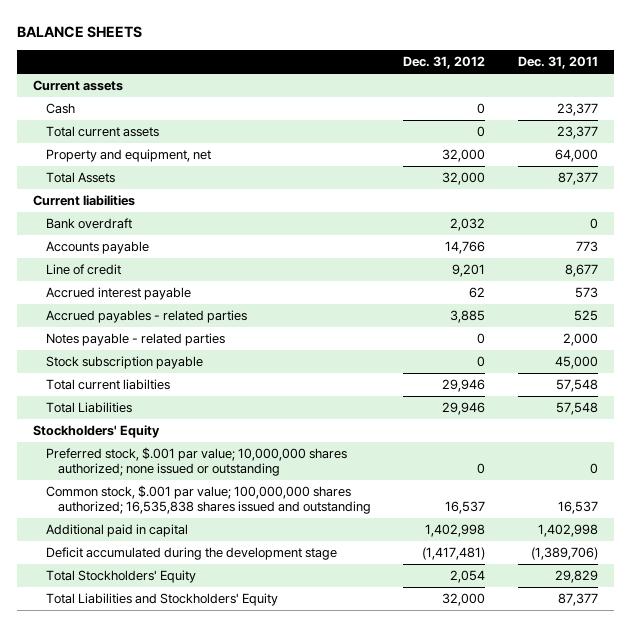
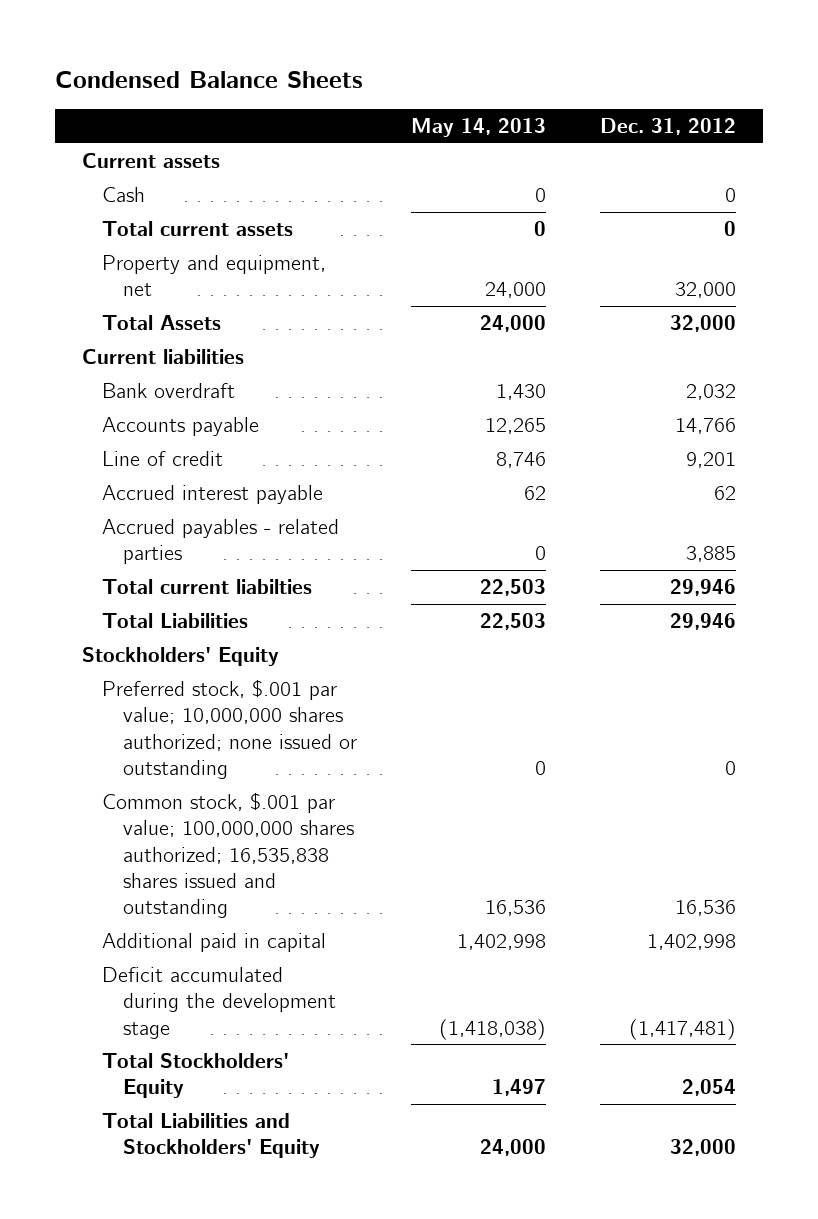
[17,26,143,39] BALANCE SHEETS -> [54,70,363,88] Condensed Balance Sheets
[517,56,598,70] Dec. 31, 2011 -> none
none -> [410,118,546,138] May 14, 2013
[45,333,225,347] Notes payable - related parties -> none
[45,356,203,370] Stock subscription payable -> none
[445,501,486,515] 16,537 -> [674,900,736,917] 16,536

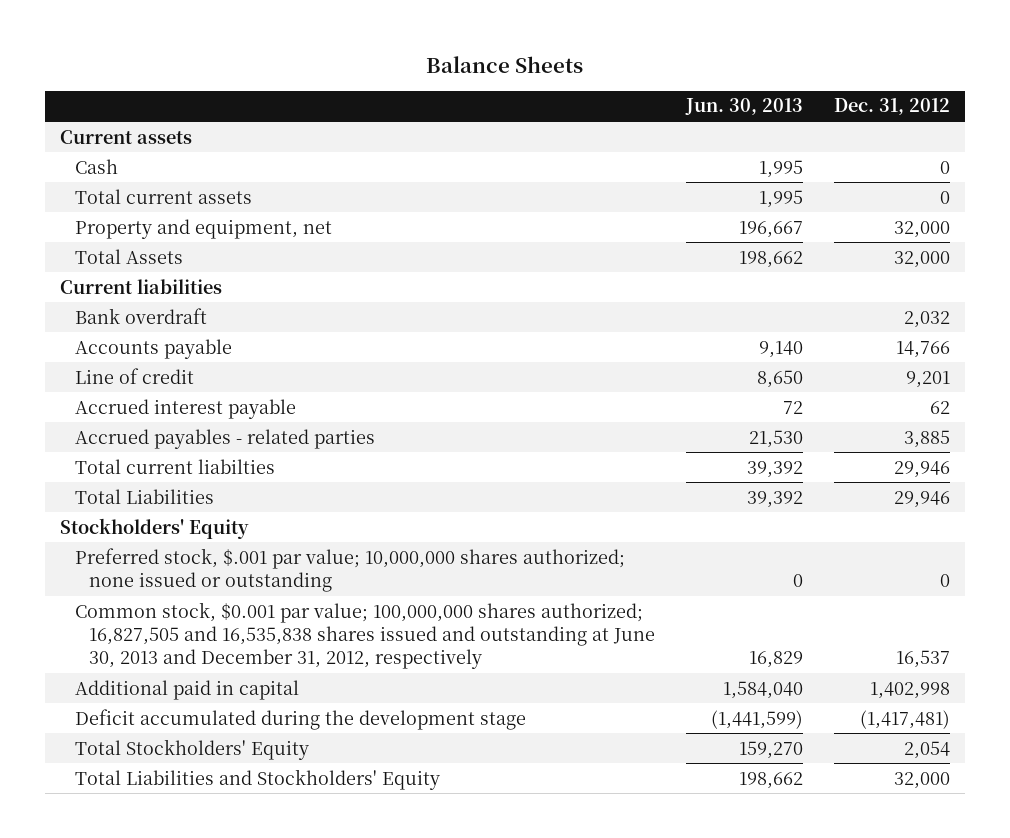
[54,70,363,88] Condensed Balance Sheets -> [426,55,584,73] Balance Sheets
[410,118,546,138] May 14, 2013 -> none
none -> [685,98,804,116] Jun. 30, 2013
[102,792,354,919] Common stock, $.001 par value; 100,000,000 shares authorized; 16,535,838 shares issued and outstanding -> [74,601,656,670] Common stock, $0.001 par value; 100,000,000 shares authorized; 16,827,505 and 16,535,838 shares issued and outstanding at June 30, 2013 and December 31, 2012, respectively
[674,900,736,917] 16,536 -> [895,650,950,669] 16,537

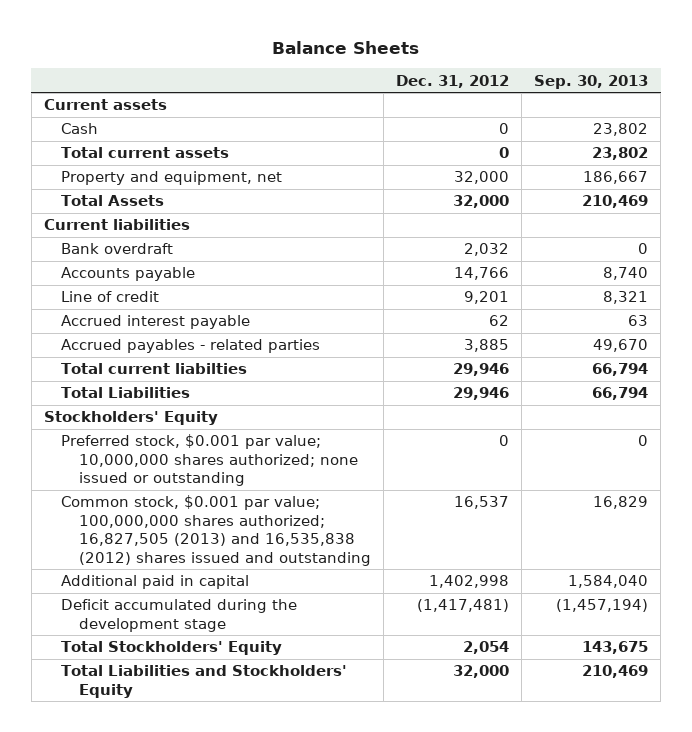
[685,98,804,116] Jun. 30, 2013 -> none
none -> [534,74,649,89] Sep. 30, 2013
[74,547,625,592] Preferred stock, $.001 par value; 10,000,000 shares authorized; none issued or outstanding -> [61,434,358,487] Preferred stock, $0.001 par value; 10,000,000 shares authorized; none issued or outstanding
[74,601,656,670] Common stock, $0.001 par value; 100,000,000 shares authorized; 16,827,505 and 16,535,838 shares issued and outstanding at June 30, 2013 and December 31, 2012, respectively -> [61,495,371,566] Common stock, $0.001 par value; 100,000,000 shares authorized; 16,827,505 (2013) and 16,535,838 (2012) shares issued and outstanding

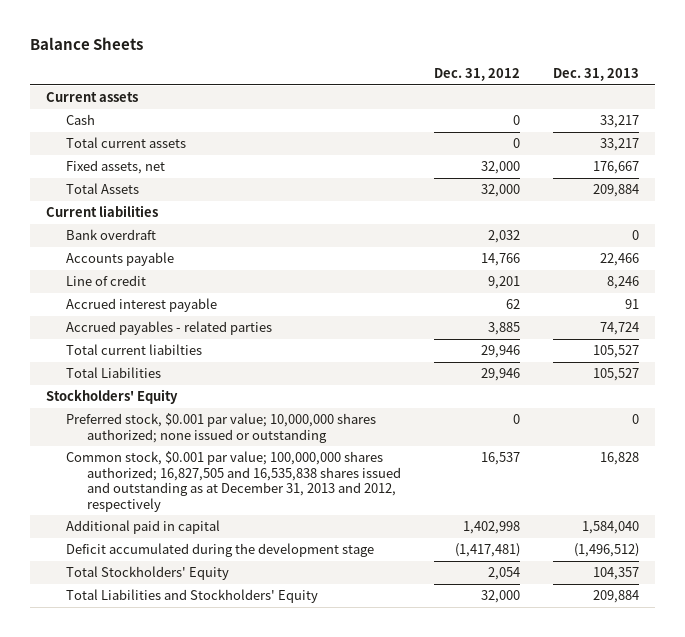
[534,74,649,89] Sep. 30, 2013 -> none
none -> [552,68,639,82] Dec. 31, 2013
[61,171,283,186] Property and equipment, net -> [66,159,166,174] Fixed assets, net
[61,495,371,566] Common stock, $0.001 par value; 100,000,000 shares authorized; 16,827,505 (2013) and 16,535,838 (2012) shares issued and outstanding -> [66,450,401,512] Common stock, $0.001 par value; 100,000,000 shares authorized; 16,827,505 and 16,535,838 shares issued and outstanding as at December 31, 2013 and 2012, respectively

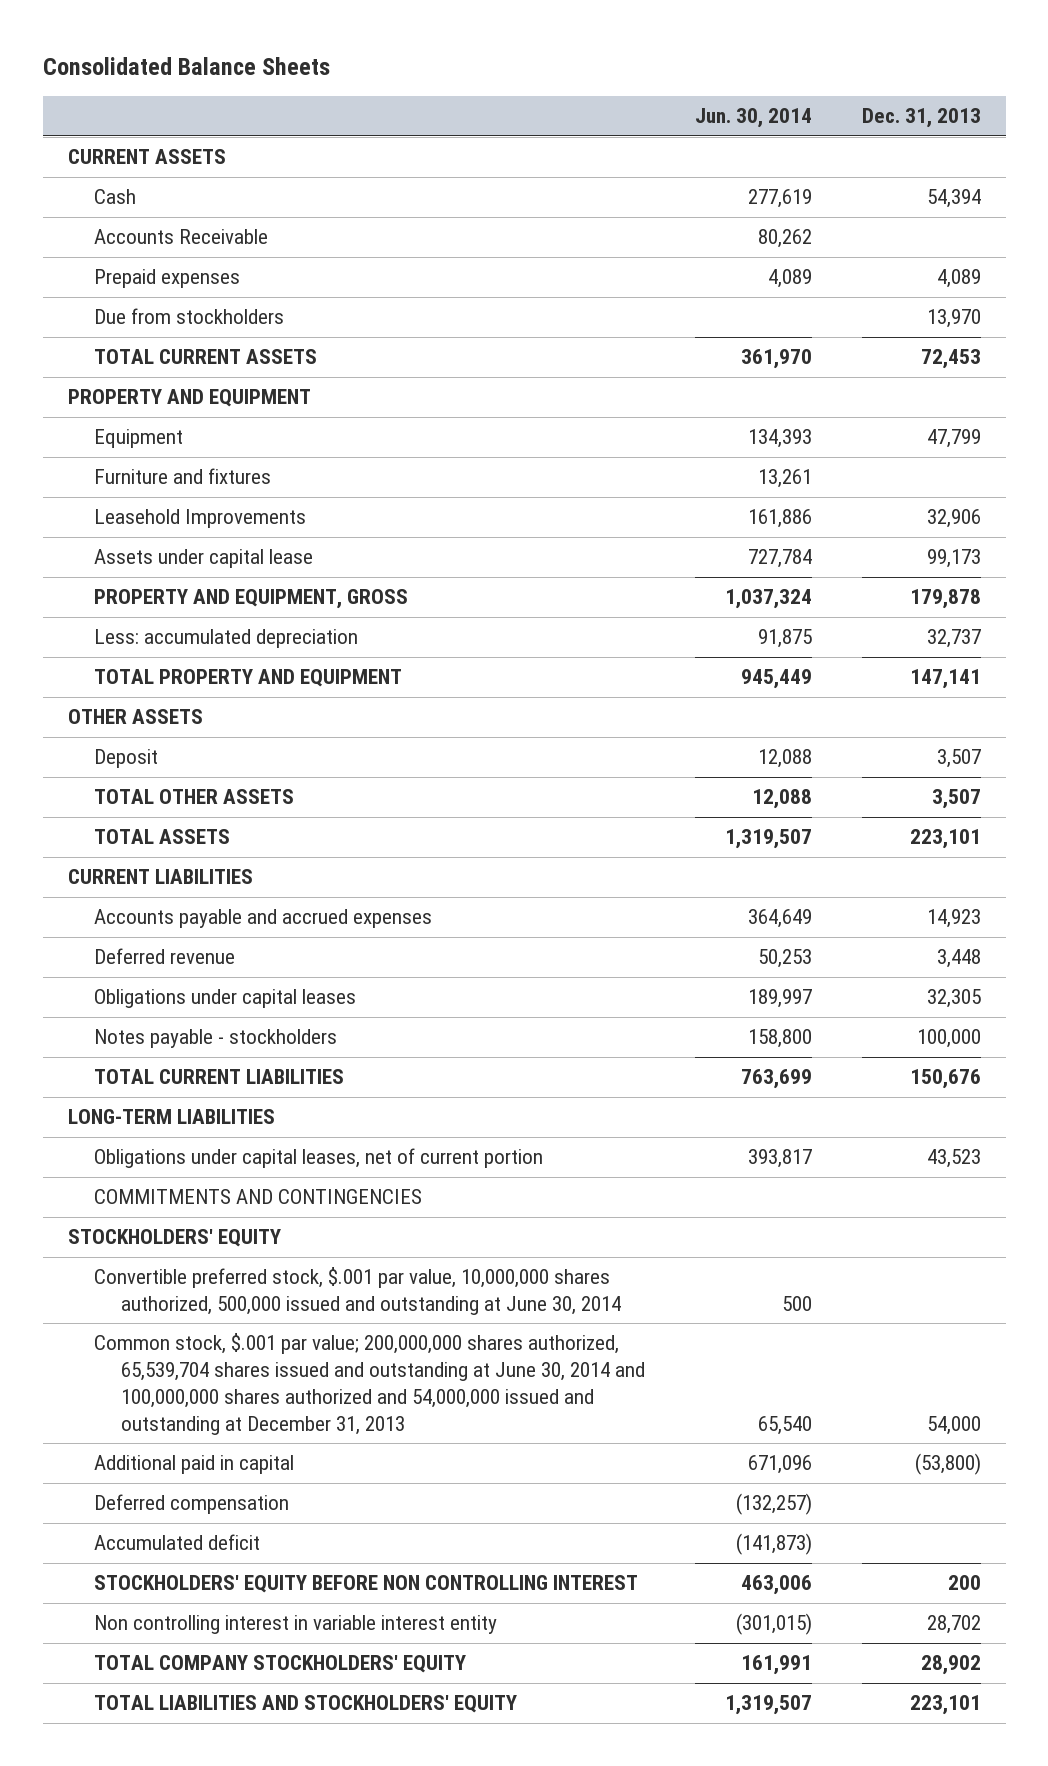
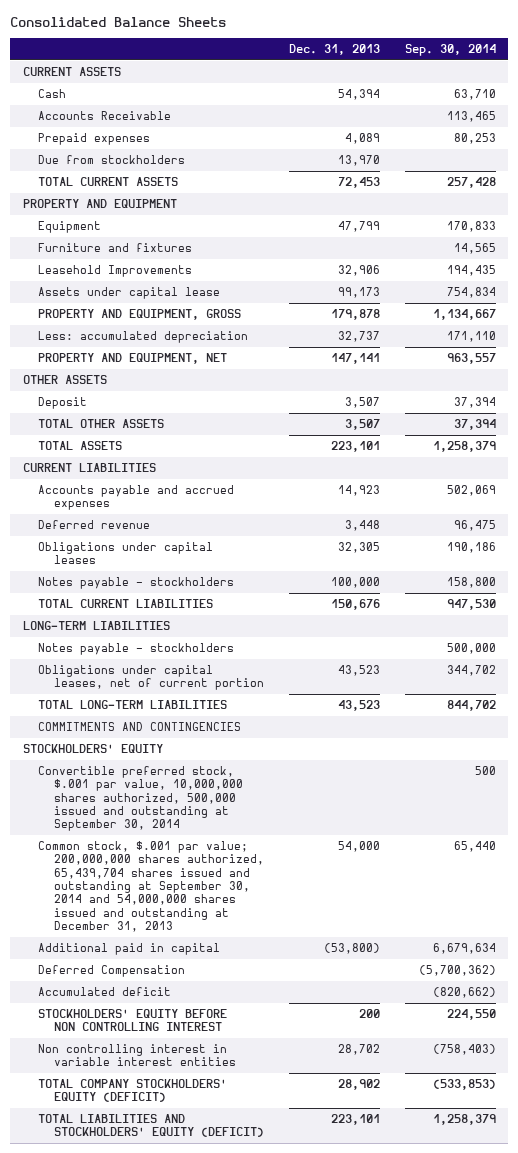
[694,108,812,129] Jun. 30, 2014 -> none
none -> [404,43,496,56] Sep. 30, 2014
[94,669,403,688] TOTAL PROPERTY AND EQUIPMENT -> [38,353,228,365] PROPERTY AND EQUIPMENT, NET
none -> [38,643,235,656] Notes payable - stockholders
none -> [38,700,228,710] TOTAL LONG-TERM LIABILITIES
[94,1267,621,1316] Convertible preferred stock, $.001 par value, 10,000,000 shares authorized, 500,000 issued and outstanding at June 30, 2014 -> [38,766,243,832] Convertible preferred stock, $.001 par value, 10,000,000 shares authorized, 500,000 issued and outstanding at September 30, 2014
[94,1333,645,1435] Common stock, $.001 par value; 200,000,000 shares authorized, 65,539,704 shares issued and outstanding at June 30, 2014 and 100,000,000 shares authorized and 54,000,000 issued and outstanding at December 31, 2013 -> [38,841,264,932] Common stock, $.001 par value; 200,000,000 shares authorized, 65,439,704 shares issued and outstanding at September 30, 2014 and 54,000,000 shares issued and outstanding at December 31, 2013
[94,1494,290,1515] Deferred compensation -> [38,965,186,978] Deferred Compensation
[94,1615,498,1635] Non controlling interest in variable interest entity -> [38,1044,236,1067] Non controlling interest in variable interest entities
[94,1655,467,1674] TOTAL COMPANY STOCKHOLDERS' EQUITY -> [38,1079,228,1103] TOTAL COMPANY STOCKHOLDERS' EQUITY (DEFICIT)
[94,1695,518,1714] TOTAL LIABILITIES AND STOCKHOLDERS' EQUITY -> [38,1114,264,1138] TOTAL LIABILITIES AND STOCKHOLDERS' EQUITY (DEFICIT)

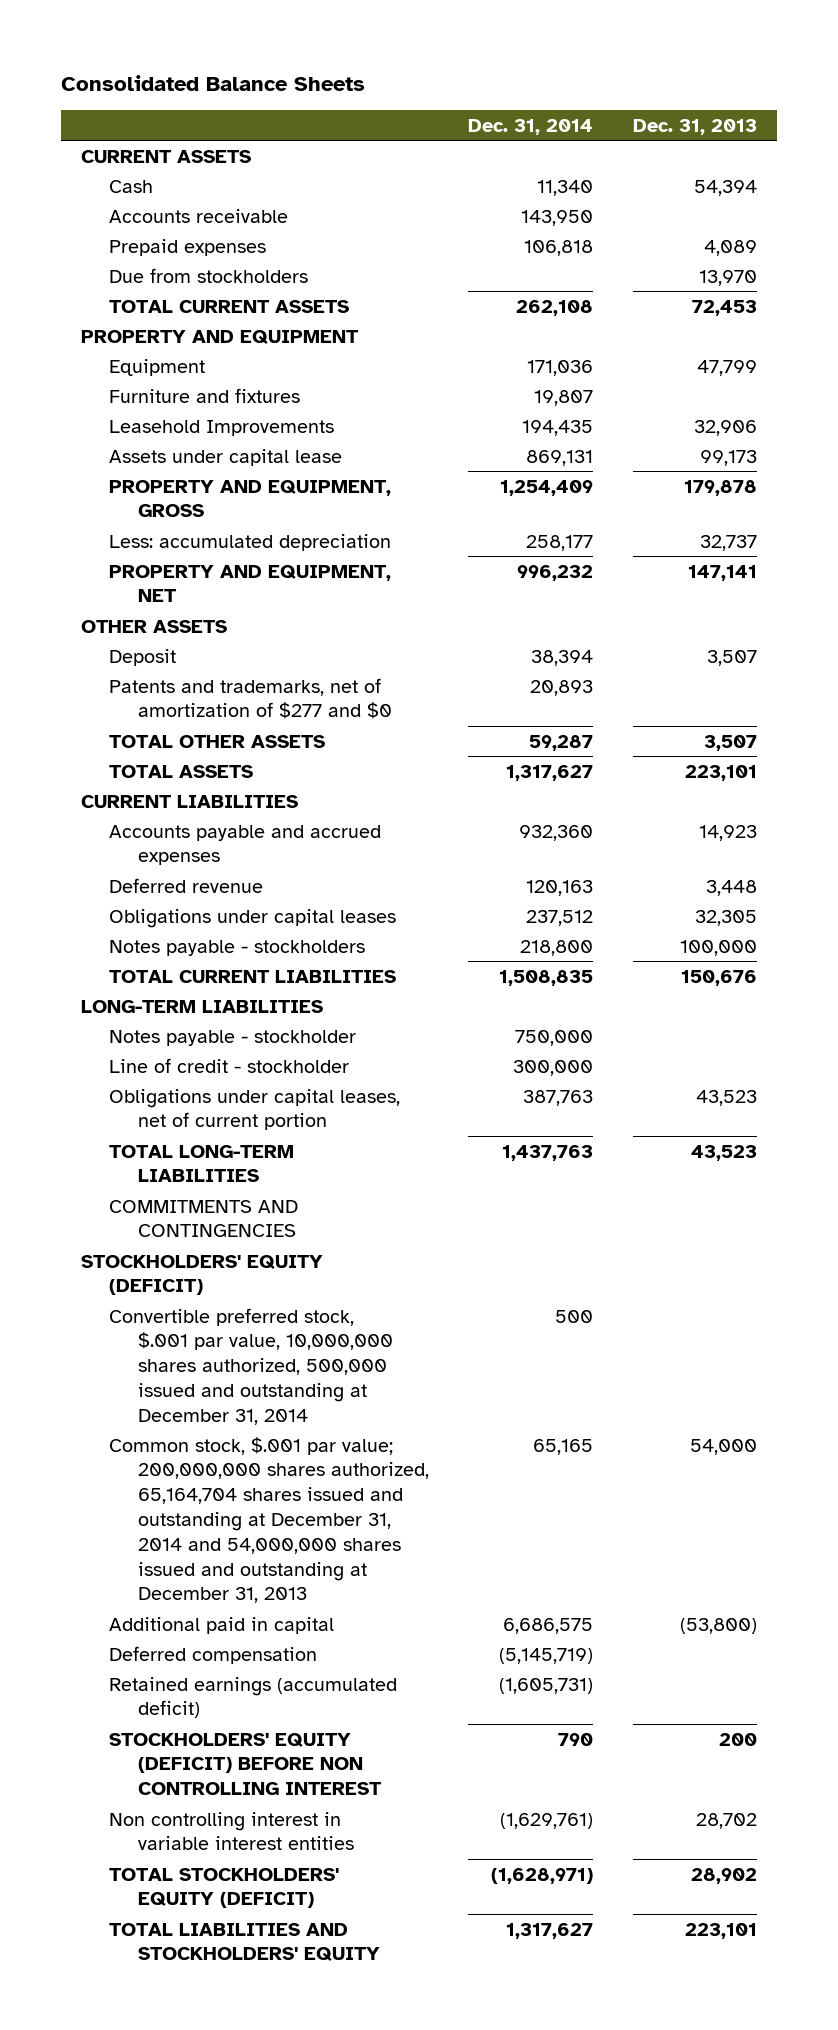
[404,43,496,56] Sep. 30, 2014 -> none
none -> [468,118,594,135] Dec. 31, 2014
[38,111,172,121] Accounts Receivable -> [109,208,289,223] Accounts receivable
none -> [109,677,392,720] Patents and trademarks, net of amortization of $277 and $0
[38,643,235,656] Notes payable - stockholders -> [109,1029,357,1046] Notes payable - stockholder
none -> [109,1057,350,1073] Line of credit - stockholder
[22,744,163,754] STOCKHOLDERS' EQUITY -> [80,1254,323,1296] STOCKHOLDERS' EQUITY (DEFICIT)
[38,766,243,832] Convertible preferred stock, $.001 par value, 10,000,000 shares authorized, 500,000 issued and outstanding at September 30, 2014 -> [109,1307,393,1425] Convertible preferred stock, $.001 par value, 10,000,000 shares authorized, 500,000 issued and outstanding at December 31, 2014
[38,841,264,932] Common stock, $.001 par value; 200,000,000 shares authorized, 65,439,704 shares issued and outstanding at September 30, 2014 and 54,000,000 shares issued and outstanding at December 31, 2013 -> [109,1436,429,1604] Common stock, $.001 par value; 200,000,000 shares authorized, 65,164,704 shares issued and outstanding at December 31, 2014 and 54,000,000 shares issued and outstanding at December 31, 2013
[38,965,186,978] Deferred Compensation -> [109,1645,318,1664] Deferred compensation
[38,987,172,997] Accumulated deficit -> [109,1676,398,1719] Retained earnings (accumulated deficit)
[38,1009,228,1032] STOCKHOLDERS' EQUITY BEFORE NON CONTROLLING INTEREST -> [109,1732,382,1796] STOCKHOLDERS' EQUITY (DEFICIT) BEFORE NON CONTROLLING INTEREST
[38,1079,228,1103] TOTAL COMPANY STOCKHOLDERS' EQUITY (DEFICIT) -> [109,1867,340,1909] TOTAL STOCKHOLDERS' EQUITY (DEFICIT)
[38,1114,264,1138] TOTAL LIABILITIES AND STOCKHOLDERS' EQUITY (DEFICIT) -> [109,1922,380,1962] TOTAL LIABILITIES AND STOCKHOLDERS' EQUITY

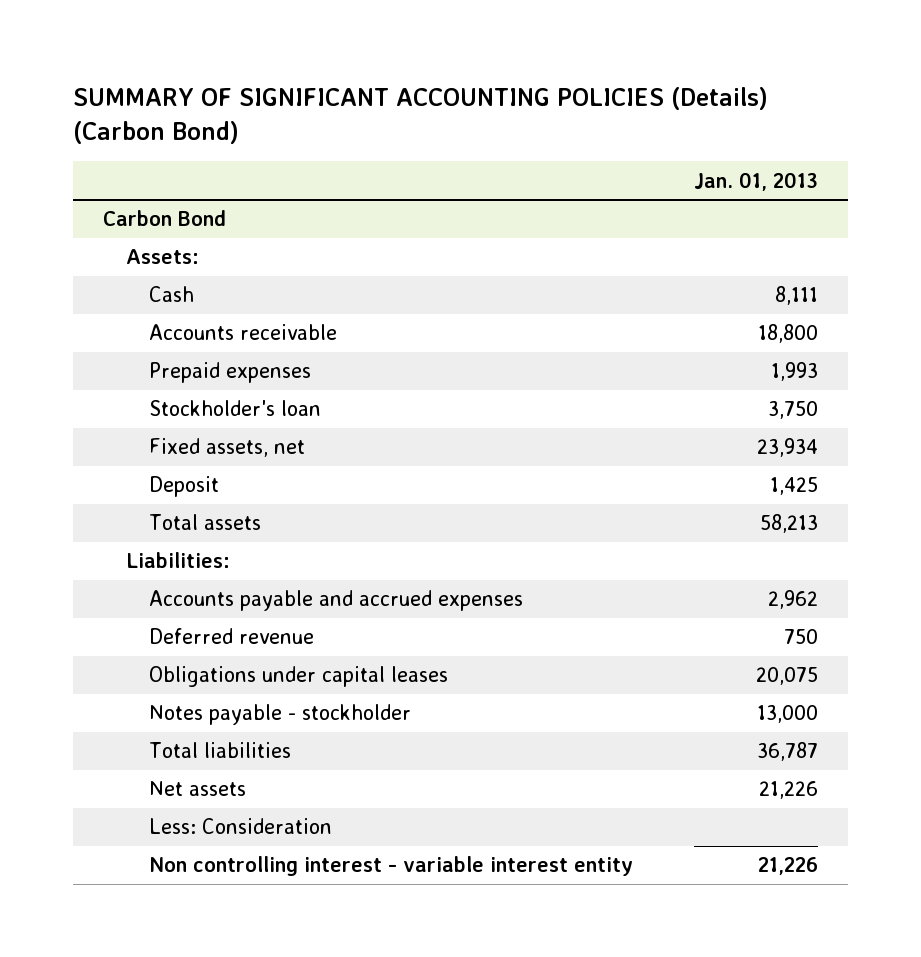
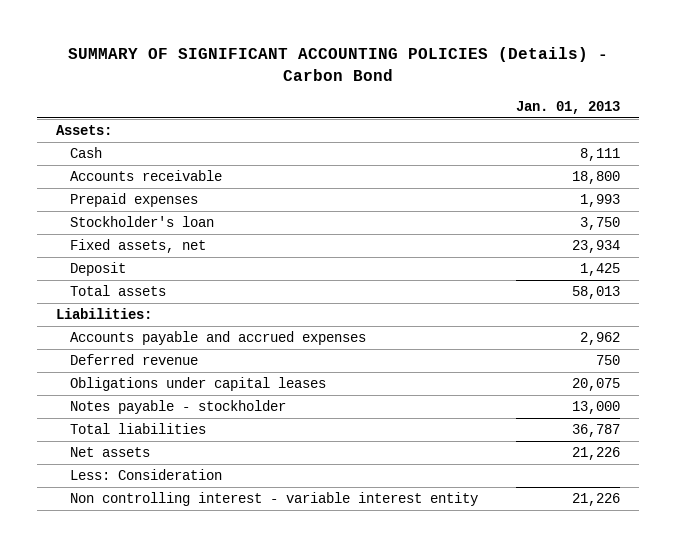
[72,87,768,144] SUMMARY OF SIGNIFICANT ACCOUNTING POLICIES (Details) (Carbon Bond) -> [68,46,609,81] SUMMARY OF SIGNIFICANT ACCOUNTING POLICIES (Details) - Carbon Bond
[103,210,227,227] Carbon Bond -> none
[759,514,818,534] 58,213 -> [572,286,621,300] 58,013

